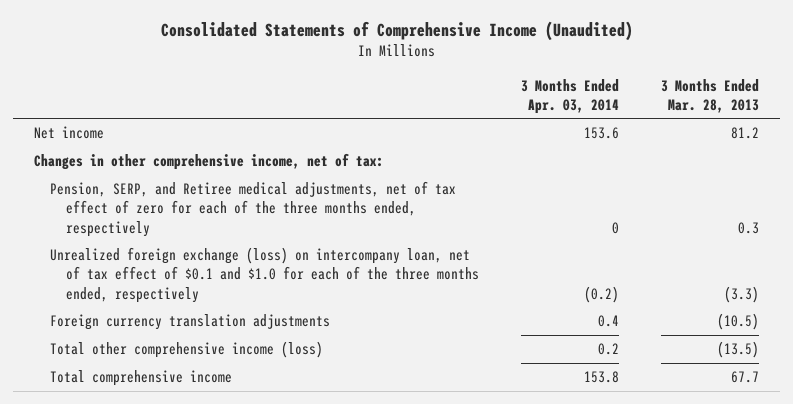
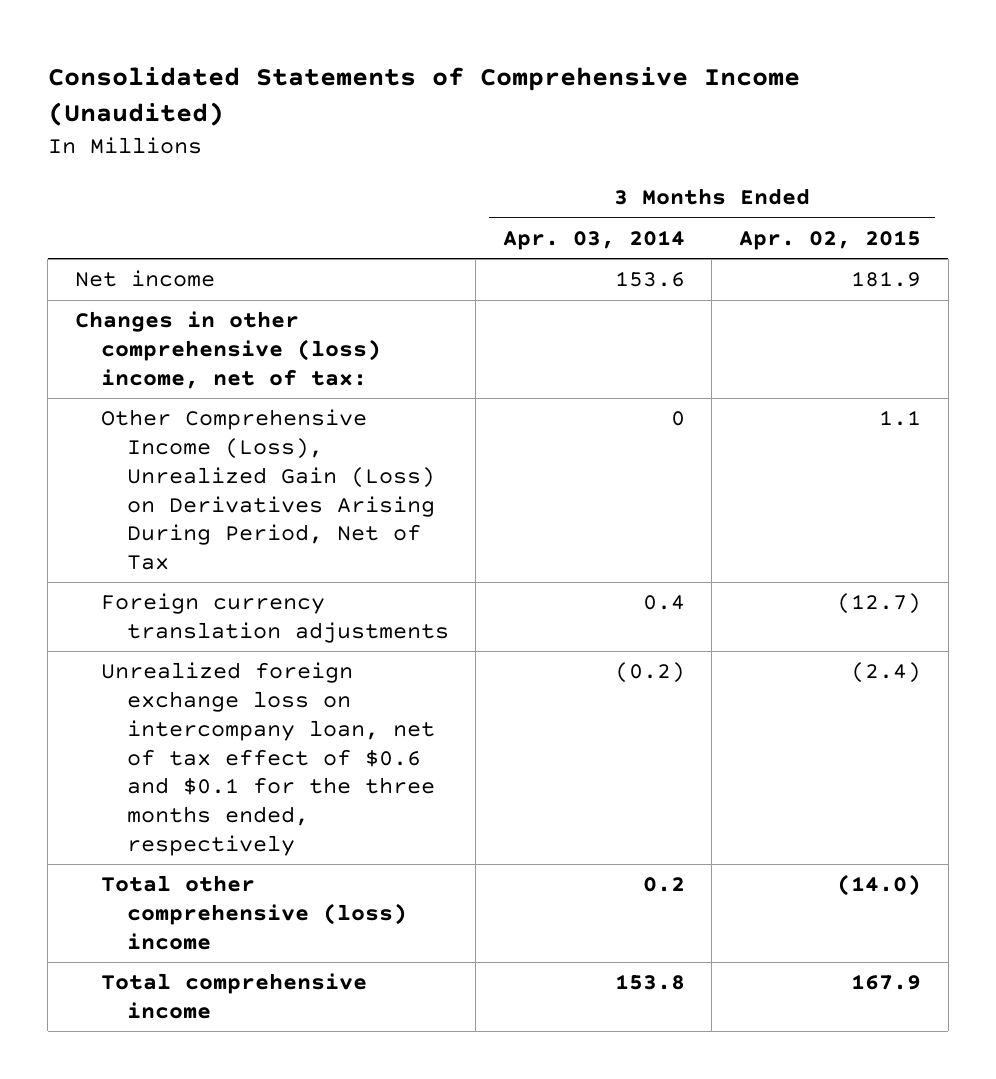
[661,78,760,113] 3 Months Ended Mar. 28, 2013 -> none
none -> [738,229,921,250] Apr. 02, 2015
[49,181,456,237] Pension, SERP, and Retiree medical adjustments, net of tax effect of zero for each of the three months ended, respectively -> none
[49,247,479,303] Unrealized foreign exchange (loss) on intercompany loan, net of tax effect of $0.1 and $1.0 for each of the three months ended, respectively -> none
[33,153,384,171] Changes in other comprehensive income, net of tax: -> [75,311,381,389] Changes in other comprehensive (loss) income, net of tax:
none -> [100,409,435,570] Other Comprehensive Income (Loss), Unrealized Gain (Loss) on Derivatives Arising During Period, Net of Tax
none -> [100,662,435,856] Unrealized foreign exchange loss on intercompany loan, net of tax effect of $0.6 and $0.1 for the three months ended, respectively
[49,341,323,359] Total other comprehensive income (loss) -> [100,875,407,950] Total other comprehensive (loss) income

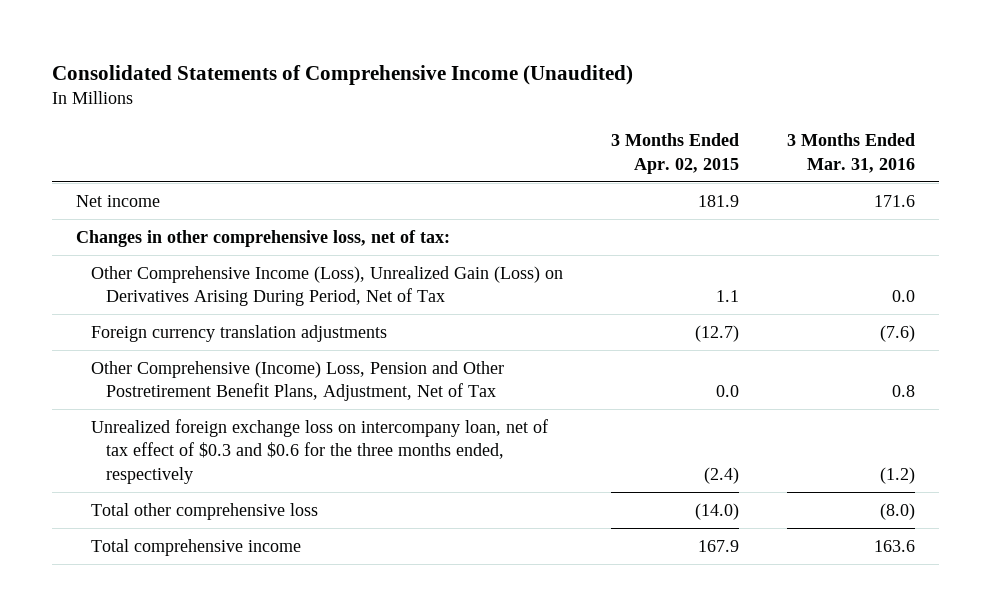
[502,229,685,250] Apr. 03, 2014 -> none
none -> [786,133,915,173] 3 Months Ended Mar. 31, 2016
[75,311,381,389] Changes in other comprehensive (loss) income, net of tax: -> [75,229,450,247] Changes in other comprehensive loss, net of tax:
none -> [90,360,504,402] Other Comprehensive (Income) Loss, Pension and Other Postretirement Benefit Plans, Adjustment, Net of Tax
[100,662,435,856] Unrealized foreign exchange loss on intercompany loan, net of tax effect of $0.6 and $0.1 for the three months ended, respectively -> [90,418,548,484] Unrealized foreign exchange loss on intercompany loan, net of tax effect of $0.3 and $0.6 for the three months ended, respectively
[100,875,407,950] Total other comprehensive (loss) income -> [90,502,318,520] Total other comprehensive loss

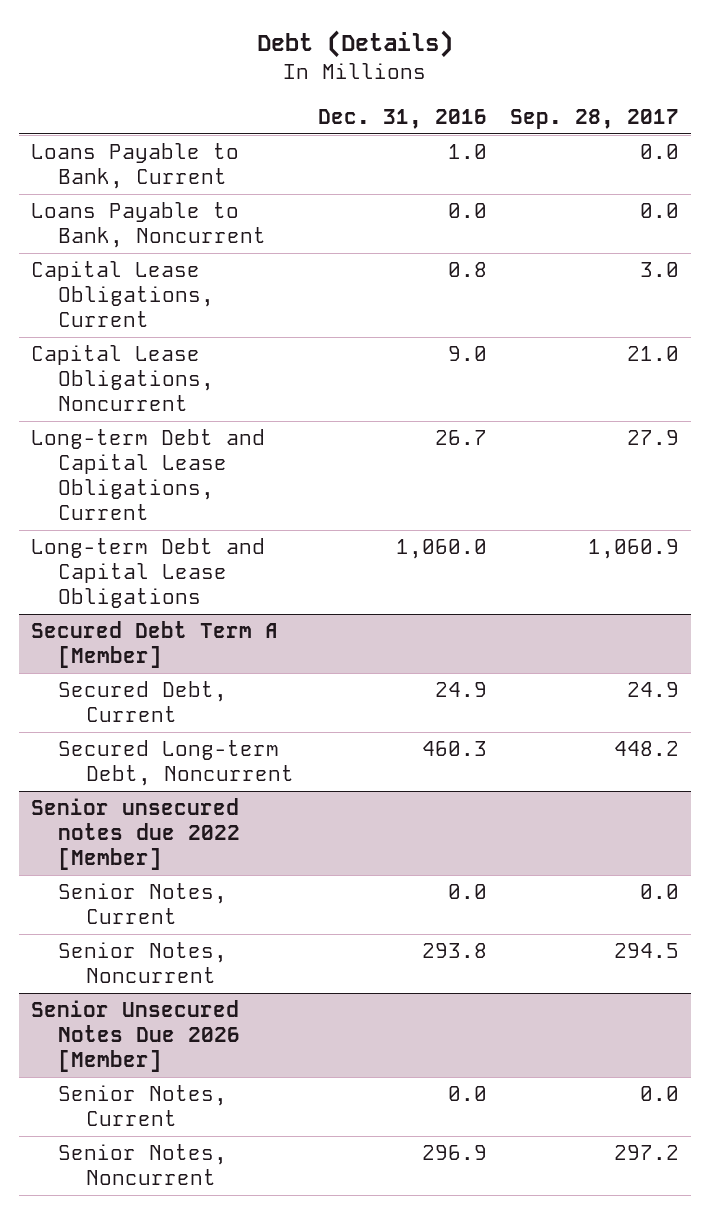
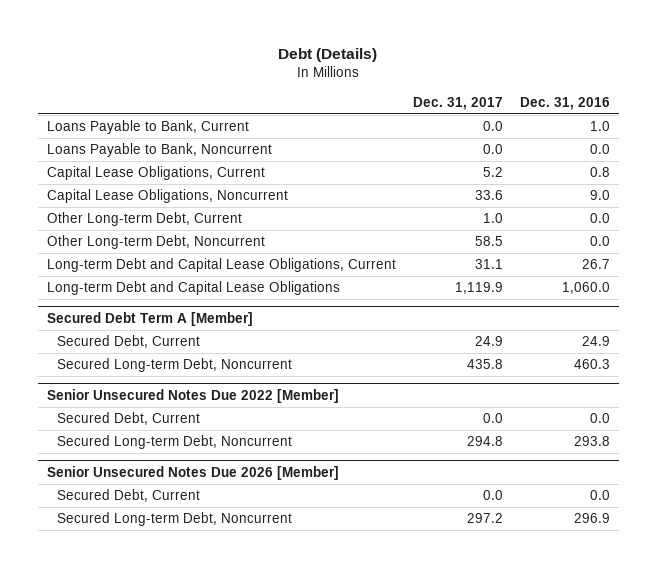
[510,108,680,129] Sep. 28, 2017 -> none
none -> [412,96,503,110] Dec. 31, 2017
none -> [46,212,242,227] Other Long-term Debt, Current
none -> [46,235,265,250] Other Long-term Debt, Noncurrent
[58,883,228,925] Senior Notes, Current -> none
[31,798,241,871] Senior unsecured notes due 2022 [Member] -> [46,389,339,404] Senior Unsecured Notes Due 2022 [Member]
none -> [57,412,201,426] Secured Debt, Current
[58,942,228,984] Senior Notes, Noncurrent -> [57,435,293,450] Secured Long-term Debt, Noncurrent
[58,1085,228,1127] Senior Notes, Current -> none
none -> [57,489,201,503] Secured Debt, Current
[58,1144,228,1186] Senior Notes, Noncurrent -> [57,512,293,527] Secured Long-term Debt, Noncurrent

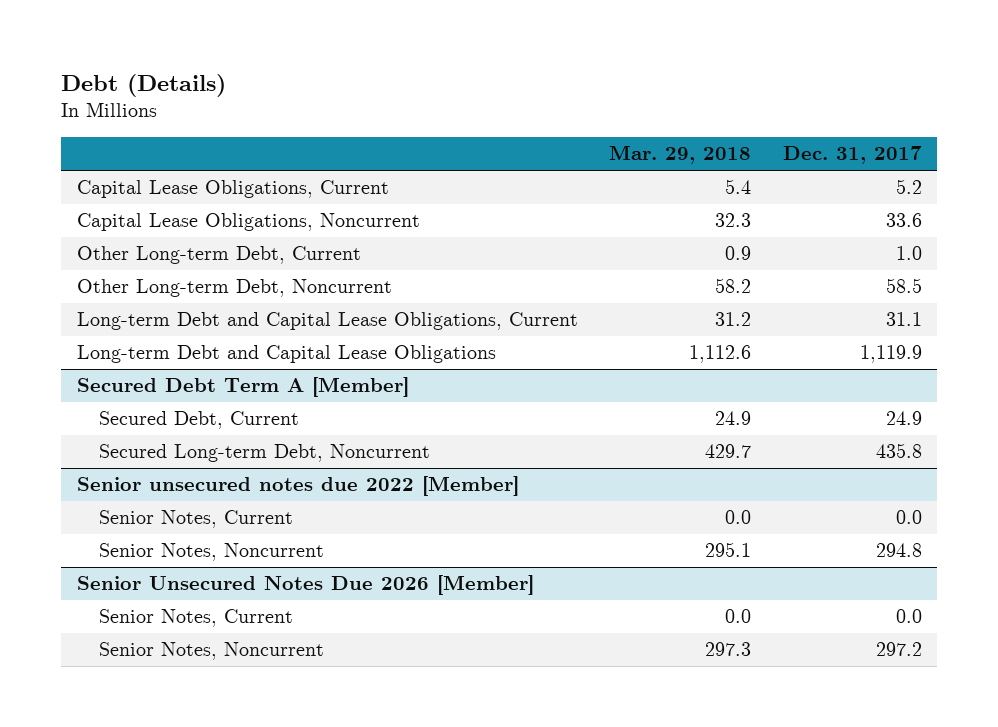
[520,96,611,110] Dec. 31, 2016 -> none
none -> [609,145,752,165] Mar. 29, 2018
[46,120,249,135] Loans Payable to Bank, Current -> none
[46,143,272,158] Loans Payable to Bank, Noncurrent -> none
[57,412,201,426] Secured Debt, Current -> none
[46,389,339,404] Senior Unsecured Notes Due 2022 [Member] -> [76,476,519,497] Senior unsecured notes due 2022 [Member]
none -> [99,510,294,529] Senior Notes, Current
[57,435,293,450] Secured Long-term Debt, Noncurrent -> [99,543,325,562] Senior Notes, Noncurrent
[57,489,201,503] Secured Debt, Current -> none
none -> [99,609,294,628] Senior Notes, Current
[57,512,293,527] Secured Long-term Debt, Noncurrent -> [99,642,325,661] Senior Notes, Noncurrent

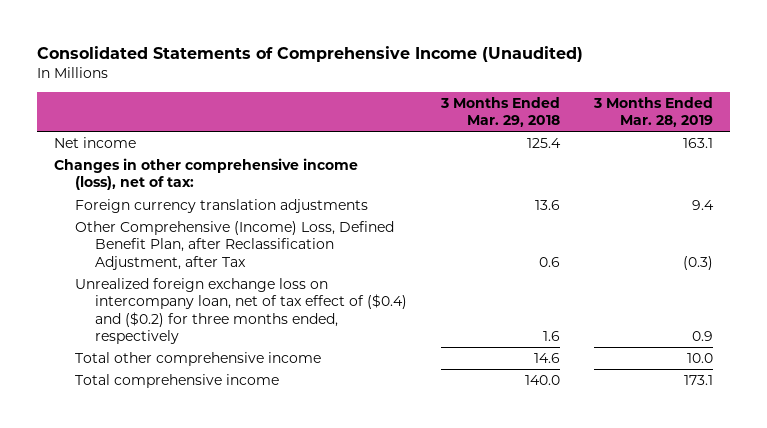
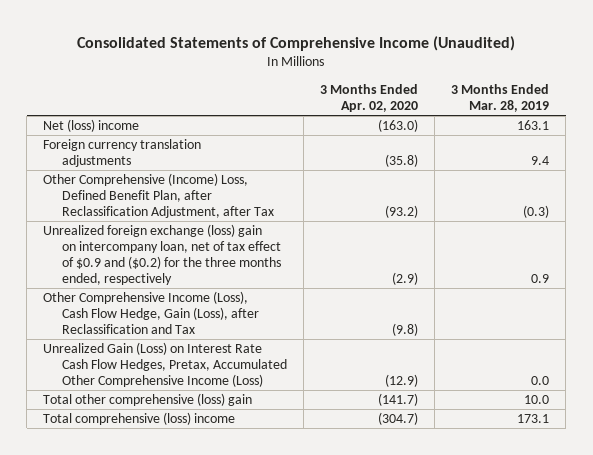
[440,96,561,128] 3 Months Ended Mar. 29, 2018 -> none
none -> [320,83,419,112] 3 Months Ended Apr. 02, 2020
[53,158,358,191] Changes in other comprehensive income (loss), net of tax: -> none
[53,137,136,149] Net income -> [43,119,140,133] Net (loss) income
[74,278,408,345] Unrealized foreign exchange loss on intercompany loan, net of tax effect of ($0.4) and ($0.2) for three months ended, respectively -> [43,224,282,285] Unrealized foreign exchange (loss) gain on intercompany loan, net of tax effect of $0.9 and ($0.2) for the three months ended, respectively
none -> [43,291,260,334] Other Comprehensive Income (Loss), Cash Flow Hedge, Gain (Loss), after Reclassification and Tax
none -> [43,342,288,387] Unrealized Gain (Loss) on Interest Rate Cash Flow Hedges, Pretax, Accumulated Other Comprehensive Income (Loss)
[74,352,321,367] Total other comprehensive income -> [43,393,253,407] Total other comprehensive (loss) gain
[74,374,279,389] Total comprehensive income -> [43,412,236,426] Total comprehensive (loss) income

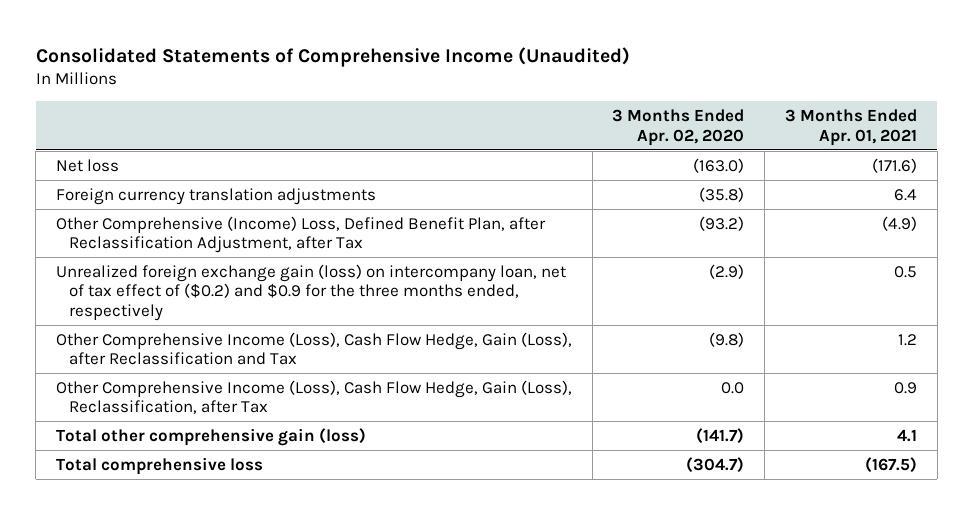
[451,83,550,112] 3 Months Ended Mar. 28, 2019 -> none
none -> [784,108,917,146] 3 Months Ended Apr. 01, 2021
[43,119,140,133] Net (loss) income -> [56,158,120,172] Net loss
[43,224,282,285] Unrealized foreign exchange (loss) gain on intercompany loan, net of tax effect of $0.9 and ($0.2) for the three months ended, respectively -> [56,263,567,322] Unrealized foreign exchange gain (loss) on intercompany loan, net of tax effect of ($0.2) and $0.9 for the three months ended, respectively
[43,342,288,387] Unrealized Gain (Loss) on Interest Rate Cash Flow Hedges, Pretax, Accumulated Other Comprehensive Income (Loss) -> none
none -> [56,379,573,415] Other Comprehensive Income (Loss), Cash Flow Hedge, Gain (Loss), Reclassification, after Tax
[43,393,253,407] Total other comprehensive (loss) gain -> [56,427,367,446] Total other comprehensive gain (loss)
[43,412,236,426] Total comprehensive (loss) income -> [56,456,264,475] Total comprehensive loss

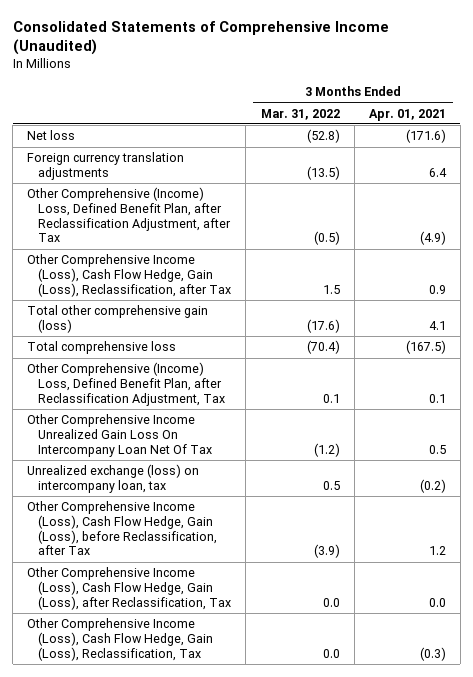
[612,108,745,146] 3 Months Ended Apr. 02, 2020 -> none
none -> [260,108,340,120] Mar. 31, 2022
[56,263,567,322] Unrealized foreign exchange gain (loss) on intercompany loan, net of tax effect of ($0.2) and $0.9 for the three months ended, respectively -> none
[56,331,573,366] Other Comprehensive Income (Loss), Cash Flow Hedge, Gain (Loss), after Reclassification and Tax -> none
none -> [27,362,226,406] Other Comprehensive (Income) Loss, Defined Benefit Plan, after Reclassification Adjustment, Tax
none -> [27,414,213,457] Other Comprehensive Income Unrealized Gain Loss On Intercompany Loan Net Of Tax
none -> [27,464,200,493] Unrealized exchange (loss) on intercompany loan, tax
none -> [27,501,218,556] Other Comprehensive Income (Loss), Cash Flow Hedge, Gain (Loss), before Reclassification, after Tax
none -> [27,567,232,610] Other Comprehensive Income (Loss), Cash Flow Hedge, Gain (Loss), after Reclassification, Tax
none -> [27,618,214,661] Other Comprehensive Income (Loss), Cash Flow Hedge, Gain (Loss), Reclassification, Tax

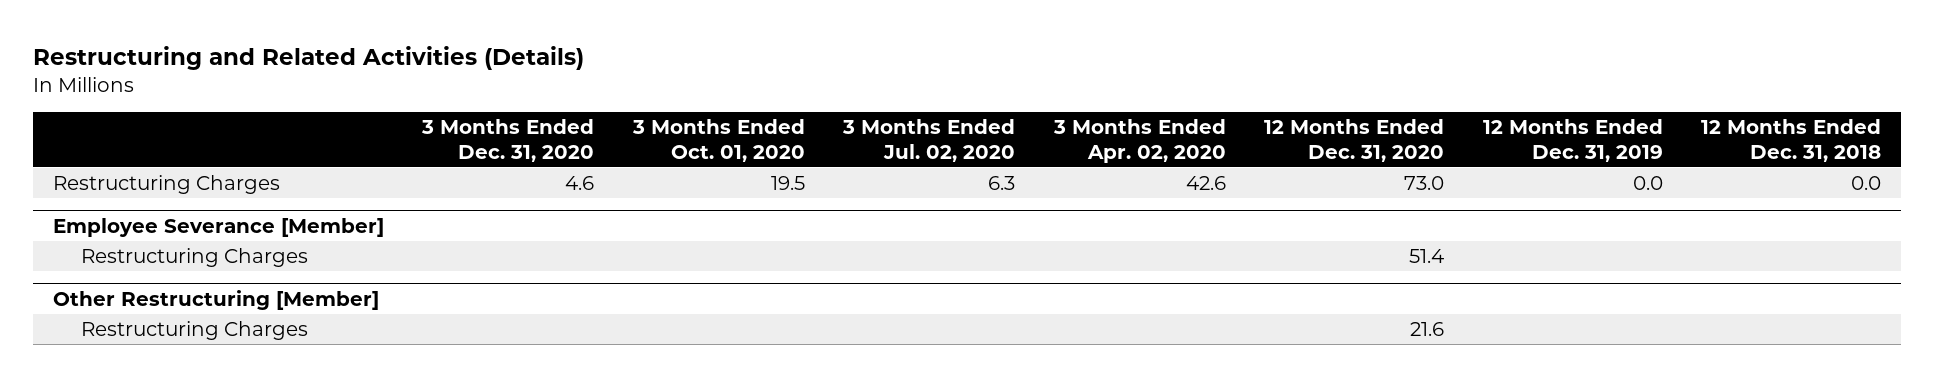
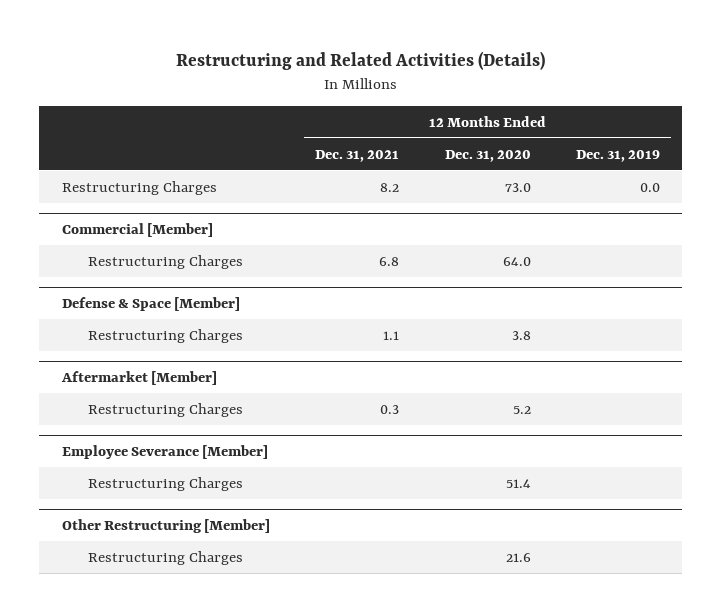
[421,118,595,162] 3 Months Ended Dec. 31, 2020 -> none
[631,118,805,162] 3 Months Ended Oct. 01, 2020 -> none
[842,118,1016,162] 3 Months Ended Jul. 02, 2020 -> none
[1052,118,1226,163] 3 Months Ended Apr. 02, 2020 -> none
[1701,118,1882,162] 12 Months Ended Dec. 31, 2018 -> none
none -> [315,149,400,162] Dec. 31, 2021
none -> [62,223,214,238] Commercial [Member]
none -> [88,254,244,269] Restructuring Charges
none -> [62,297,241,312] Defense & Space [Member]
none -> [88,328,244,343] Restructuring Charges
none -> [61,371,218,386] Aftermarket [Member]
none -> [88,402,244,417] Restructuring Charges

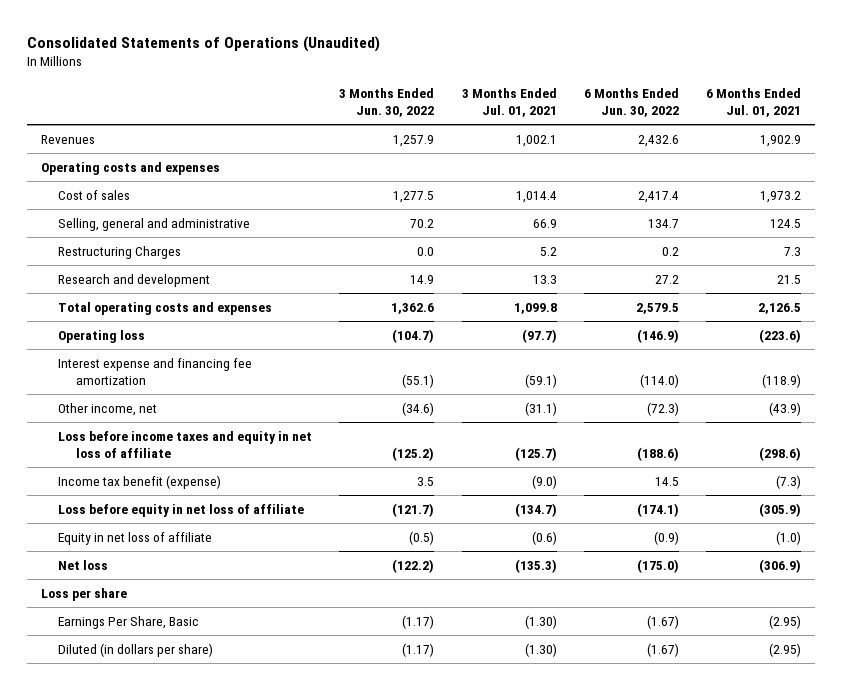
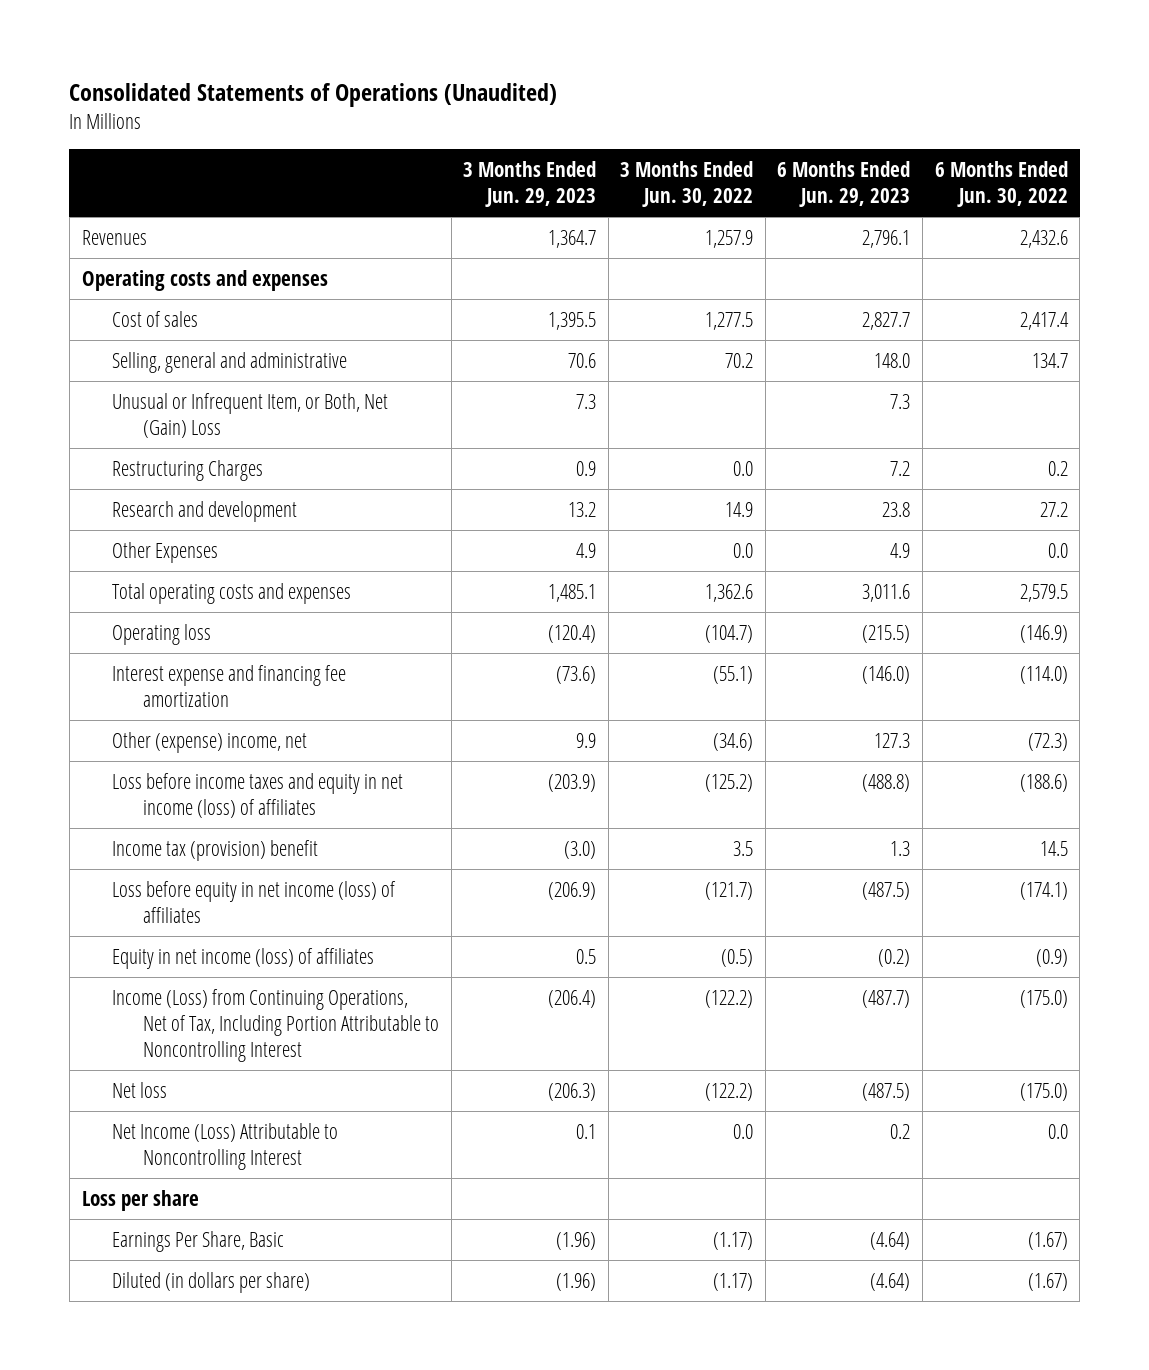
[461,88,557,118] 3 Months Ended Jul. 01, 2021 -> none
[706,88,802,118] 6 Months Ended Jul. 01, 2021 -> none
none -> [463,160,597,207] 3 Months Ended Jun. 29, 2023
none -> [777,160,911,207] 6 Months Ended Jun. 29, 2023
none -> [112,392,389,438] Unusual or Infrequent Item, or Both, Net (Gain) Loss
none -> [112,541,219,563] Other Expenses
[58,402,158,416] Other income, net -> [112,731,308,753] Other (expense) income, net
[58,430,313,458] Loss before income taxes and equity in net loss of affiliate -> [112,772,404,818] Loss before income taxes and equity in net income (loss) of affiliates
[58,474,222,489] Income tax benefit (expense) -> [112,839,319,861] Income tax (provision) benefit
[58,503,305,517] Loss before equity in net loss of affiliate -> [112,880,397,923] Loss before equity in net income (loss) of affiliates
[58,531,213,545] Equity in net loss of affiliate -> [112,947,375,969] Equity in net income (loss) of affiliates
none -> [112,988,439,1062] Income (Loss) from Continuing Operations, Net of Tax, Including Portion Attributable to Noncontrolling Interest
none -> [112,1122,339,1170] Net Income (Loss) Attributable to Noncontrolling Interest

